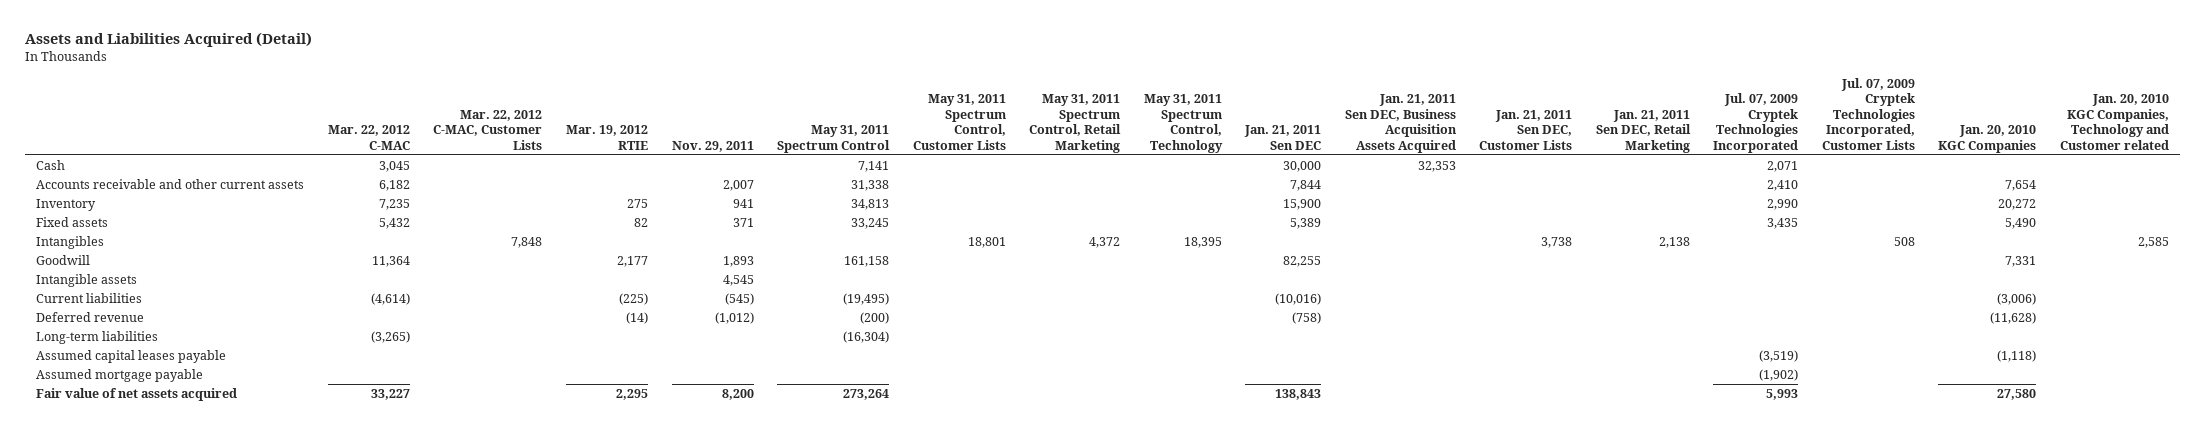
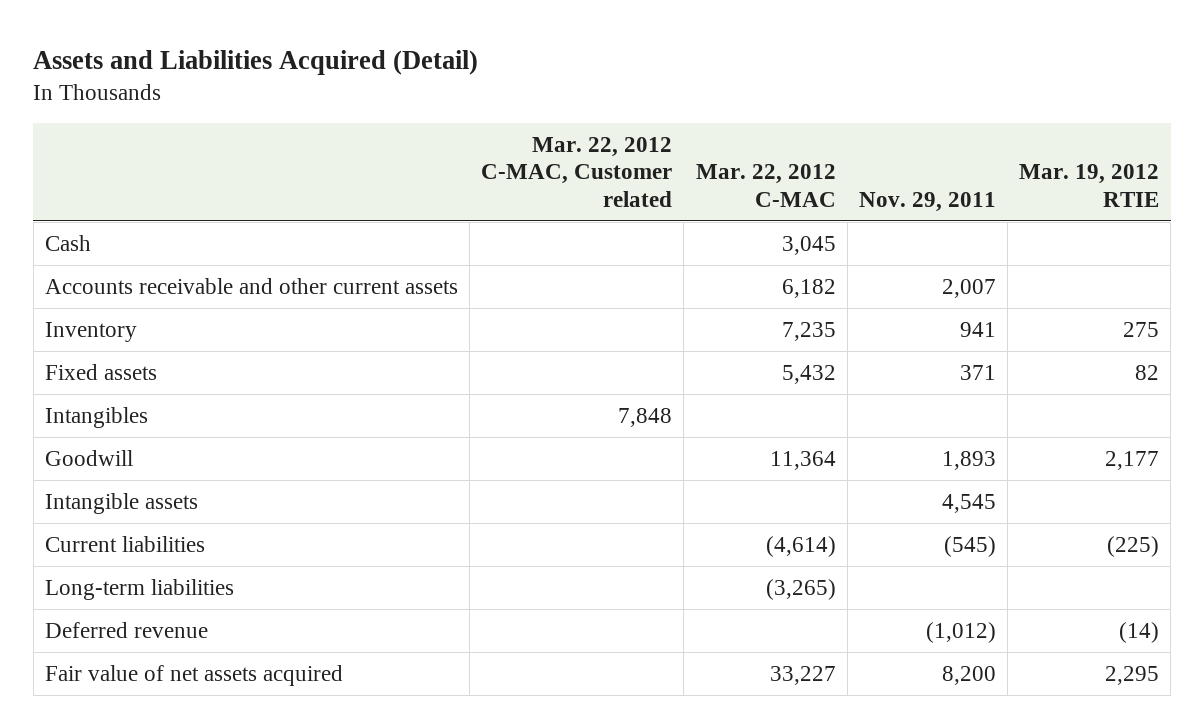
[433,109,543,150] Mar. 22, 2012 C-MAC, Customer Lists -> none
[777,125,891,153] May 31, 2011 Spectrum Control -> none
[912,94,1006,150] May 31, 2011 Spectrum Control, Customer Lists -> none
[1029,94,1122,153] May 31, 2011 Spectrum Control, Retail Marketing -> none
[1143,94,1223,153] May 31, 2011 Spectrum Control, Technology -> none
[1244,125,1322,150] Jan. 21, 2011 Sen DEC -> none
[1344,94,1457,153] Jan. 21, 2011 Sen DEC, Business Acquisition Assets Acquired -> none
[1479,109,1573,150] Jan. 21, 2011 Sen DEC, Customer Lists -> none
[1595,109,1691,153] Jan. 21, 2011 Sen DEC, Retail Marketing -> none
[1713,93,1799,153] Jul. 07, 2009 Cryptek Technologies Incorporated -> none
[1821,77,1915,150] Jul. 07, 2009 Cryptek Technologies Incorporated, Customer Lists -> none
[1938,125,2037,153] Jan. 20, 2010 KGC Companies -> none
[2059,94,2169,150] Jan. 20, 2010 KGC Companies, Technology and Customer related -> none
none -> [481,137,673,207] Mar. 22, 2012 C-MAC, Customer related
[36,350,227,364] Assumed capital leases payable -> none
[36,369,204,383] Assumed mortgage payable -> none
[36,312,145,323] Deferred revenue -> [45,621,209,638] Deferred revenue

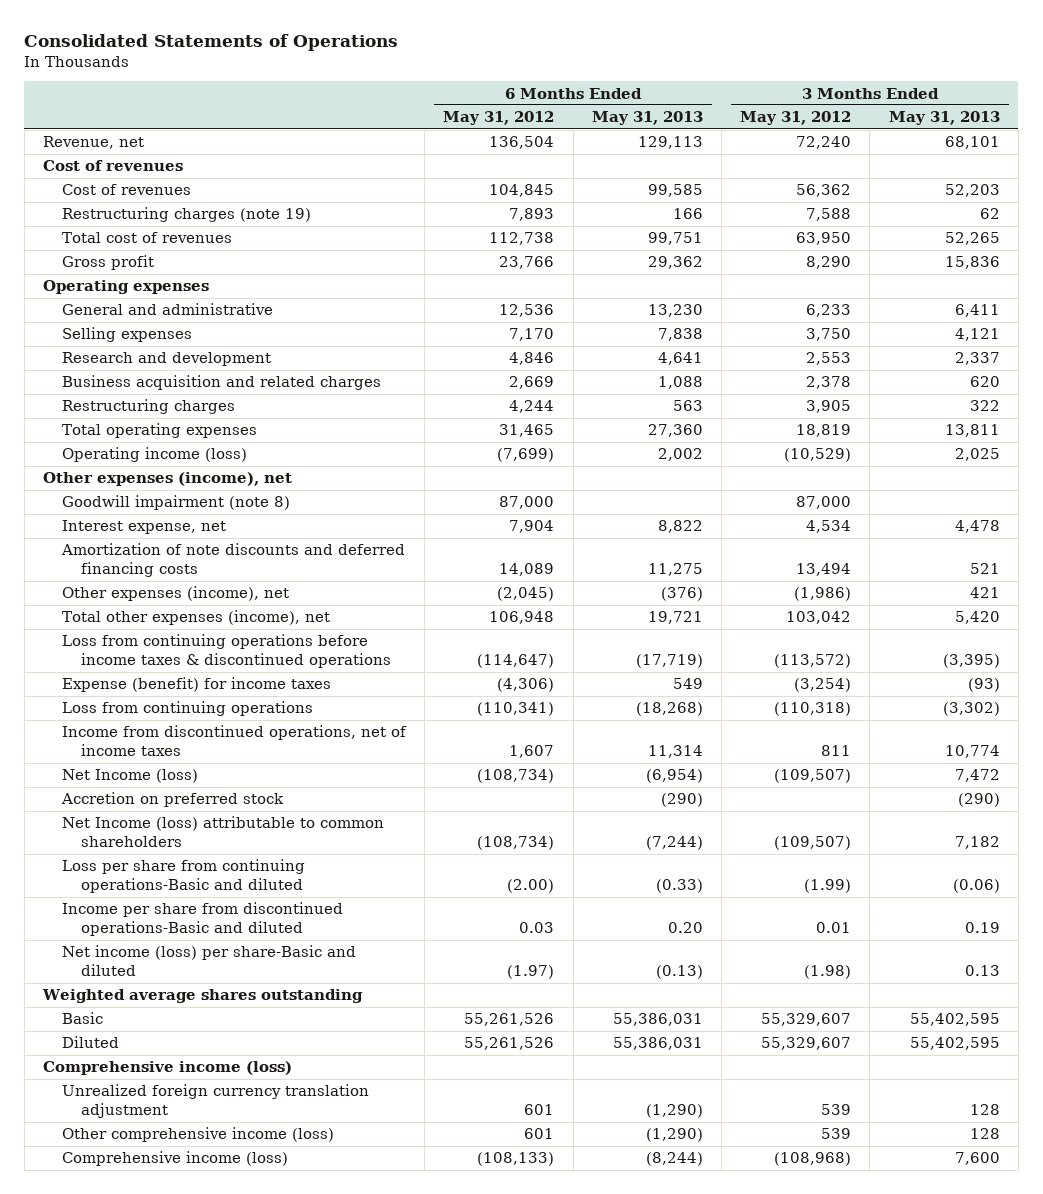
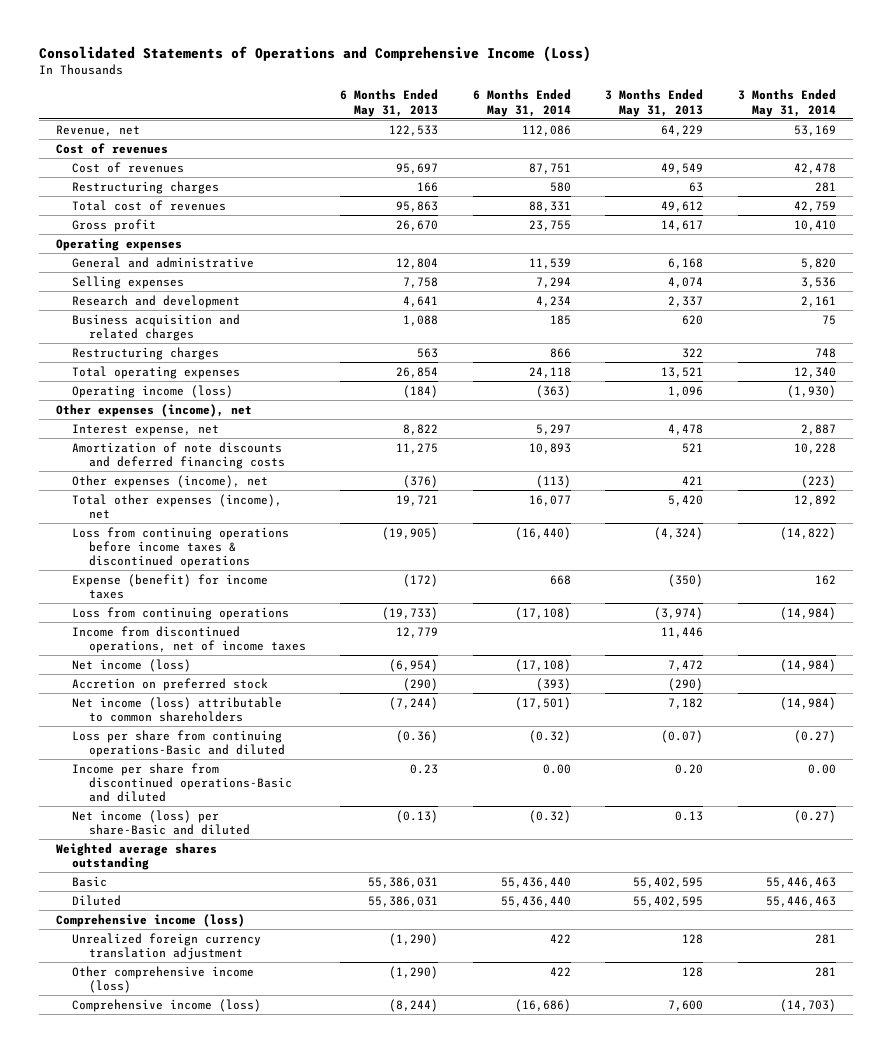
[24,34,399,52] Consolidated Statements of Operations -> [38,45,591,62] Consolidated Statements of Operations and Comprehensive Income (Loss)
[443,111,555,126] May 31, 2012 -> none
[740,111,852,126] May 31, 2012 -> none
none -> [472,89,571,117] 6 Months Ended May 31, 2014
none -> [737,89,836,117] 3 Months Ended May 31, 2014
[637,136,703,150] 129,113 -> [389,124,439,136] 122,533
[944,136,1000,150] 68,101 -> [661,124,704,136] 64,229
[647,184,703,198] 99,585 -> [396,162,439,174] 95,697
[944,184,1000,198] 52,203 -> [661,162,704,174] 49,549
[61,207,311,223] Restructuring charges (note 19) -> [72,180,220,194] Restructuring charges
[979,208,1000,220] 62 -> [689,181,704,192] 63
[647,232,703,246] 99,751 -> [396,200,439,212] 95,863
[944,232,1000,246] 52,265 -> [661,200,704,212] 49,612
[647,256,703,270] 29,362 -> [396,219,439,231] 26,670
[944,256,1000,270] 15,836 -> [661,219,704,231] 14,617
[647,304,703,318] 13,230 -> [396,257,439,269] 12,804
[954,304,1000,318] 6,411 -> [668,257,704,269] 6,168
[657,328,703,342] 7,838 -> [403,276,439,288] 7,758
[954,328,1000,342] 4,121 -> [668,276,704,288] 4,074
[647,424,703,438] 27,360 -> [396,366,439,378] 26,854
[944,424,1000,438] 13,811 -> [661,366,704,378] 13,521
[657,448,703,462] 2,002 -> [403,384,439,398] (184)
[954,448,1000,462] 2,025 -> [668,385,704,397] 1,096
[61,495,290,511] Goodwill impairment (note 8) -> none
[635,654,703,669] (17,719) -> [382,526,439,540] (19,905)
[942,654,1000,669] (3,395) -> [654,526,704,540] (4,324)
[672,678,703,690] 549 -> [403,573,439,587] (172)
[967,678,1000,693] (93) -> [668,573,704,587] (350)
[635,702,703,717] (18,268) -> [382,606,439,620] (19,733)
[942,702,1000,717] (3,302) -> [654,606,704,620] (3,974)
[647,745,703,759] 11,314 -> [396,626,439,638] 12,779
[944,745,1000,759] 10,774 -> [661,626,704,638] 11,446
[61,769,198,784] Net Income (loss) -> [72,658,192,672] Net income (loss)
[61,816,384,848] Net Income (loss) attributable to common shareholders -> [72,696,283,722] Net income (loss) attributable to common shareholders
[655,879,703,894] (0.33) -> [396,729,439,743] (0.36)
[952,879,1000,894] (0.06) -> [661,729,704,743] (0.07)
[667,922,703,934] 0.20 -> [410,763,439,774] 0.23
[964,922,1000,934] 0.19 -> [675,763,704,774] 0.20

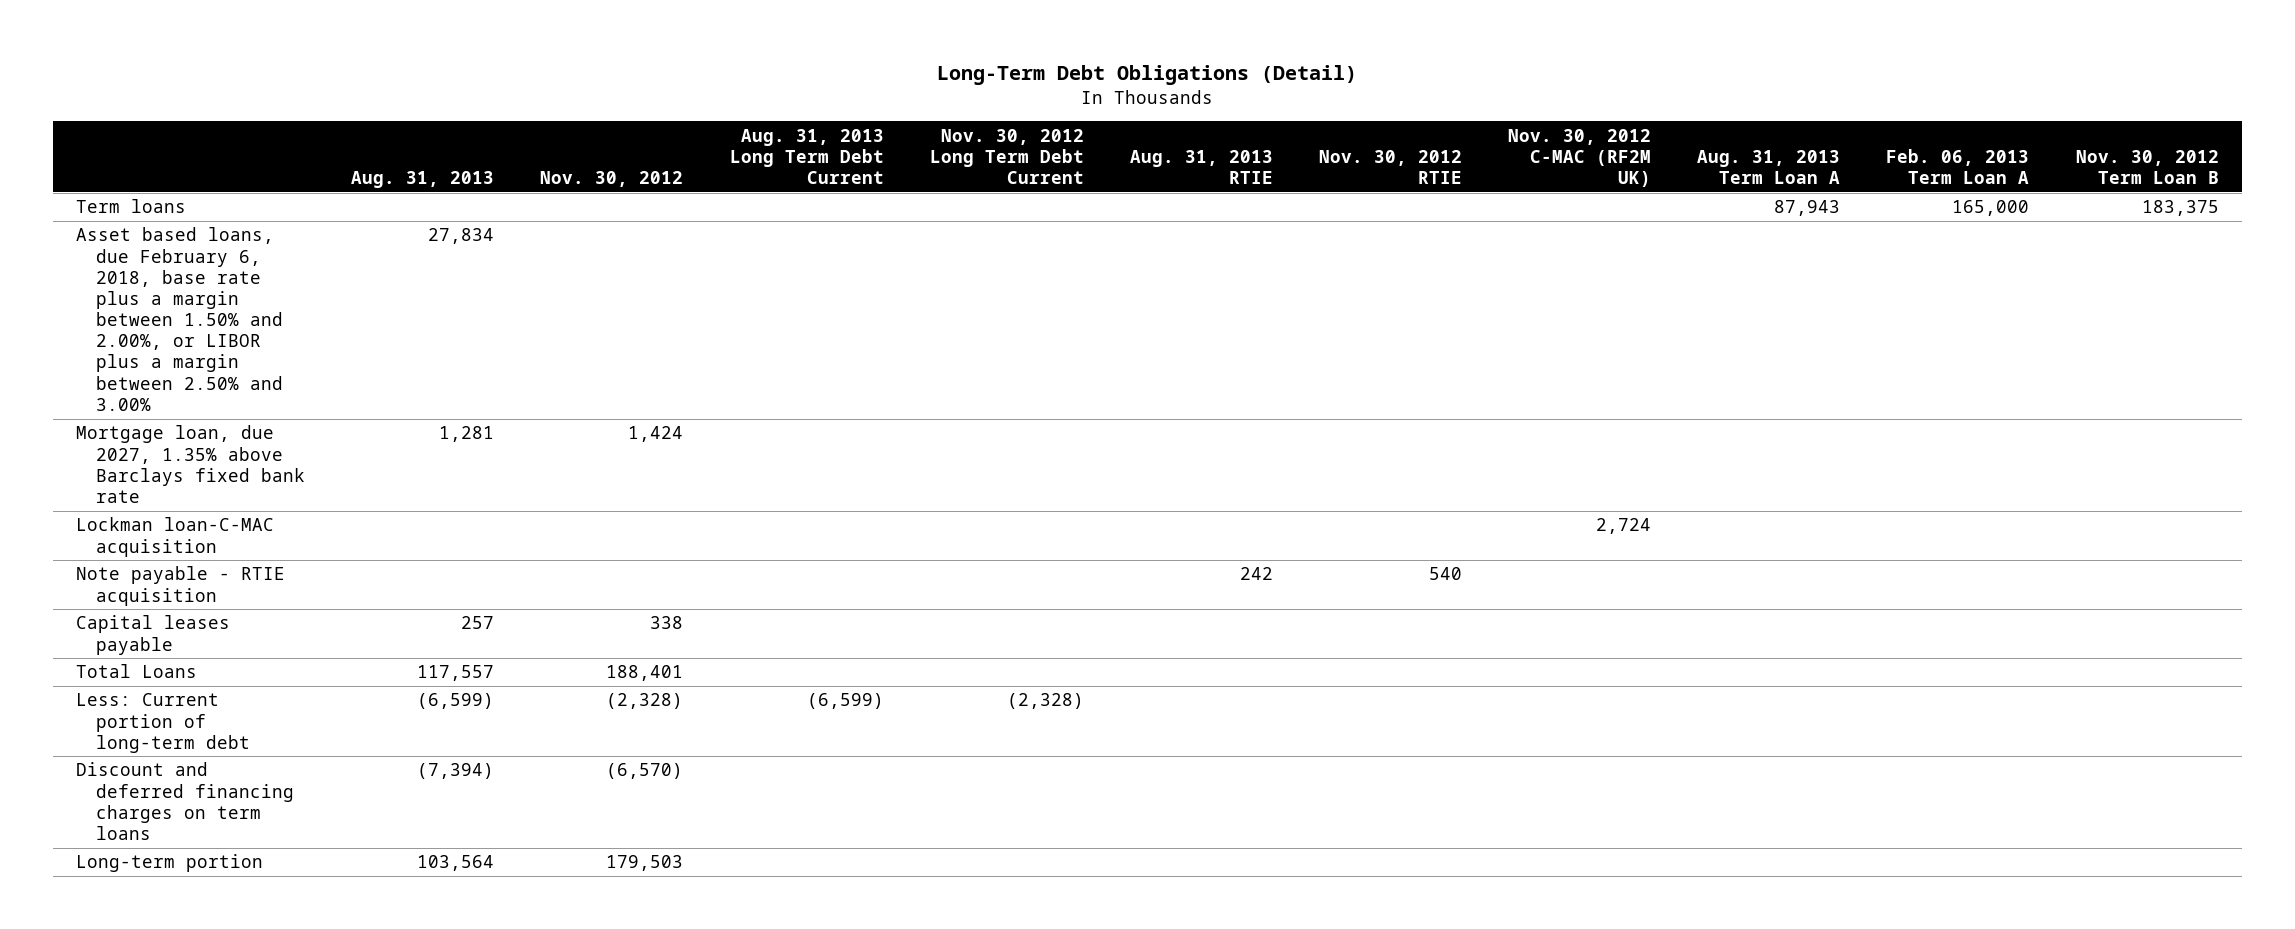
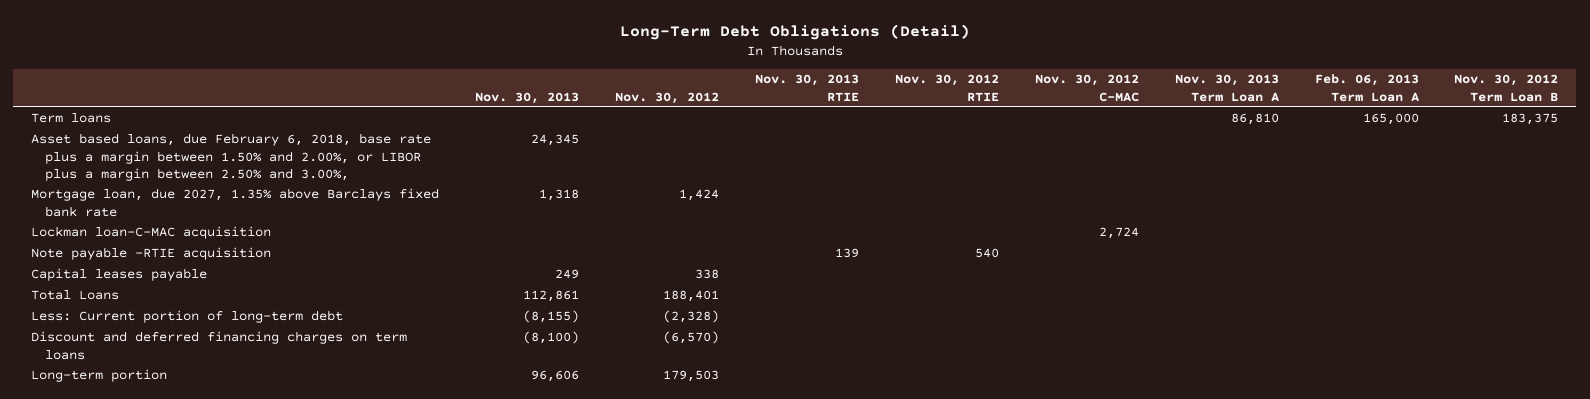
[351,171,495,189] Aug. 31, 2013 -> none
[729,128,884,185] Aug. 31, 2013 Long Term Debt Current -> none
[929,128,1084,185] Nov. 30, 2012 Long Term Debt Current -> none
[1129,149,1273,185] Aug. 31, 2013 RTIE -> none
[1508,128,1652,188] Nov. 30, 2012 C-MAC (RF2M UK) -> none
[1697,149,1841,185] Aug. 31, 2013 Term Loan A -> none
none -> [475,91,580,104] Nov. 30, 2013
none -> [755,74,860,102] Nov. 30, 2013 RTIE
none -> [1034,74,1139,102] Nov. 30, 2012 C-MAC
none -> [1174,74,1279,102] Nov. 30, 2013 Term Loan A
[76,227,284,411] Asset based loans, due February 6, 2018, base rate plus a margin between 1.50% and 2.00%, or LIBOR plus a margin between 2.50% and 3.00% -> [31,133,432,181] Asset based loans, due February 6, 2018, base rate plus a margin between 1.50% and 2.00%, or LIBOR plus a margin between 2.50% and 3.00%,
[76,566,286,606] Note payable - RTIE acquisition -> [31,247,272,261] Note payable -RTIE acquisition

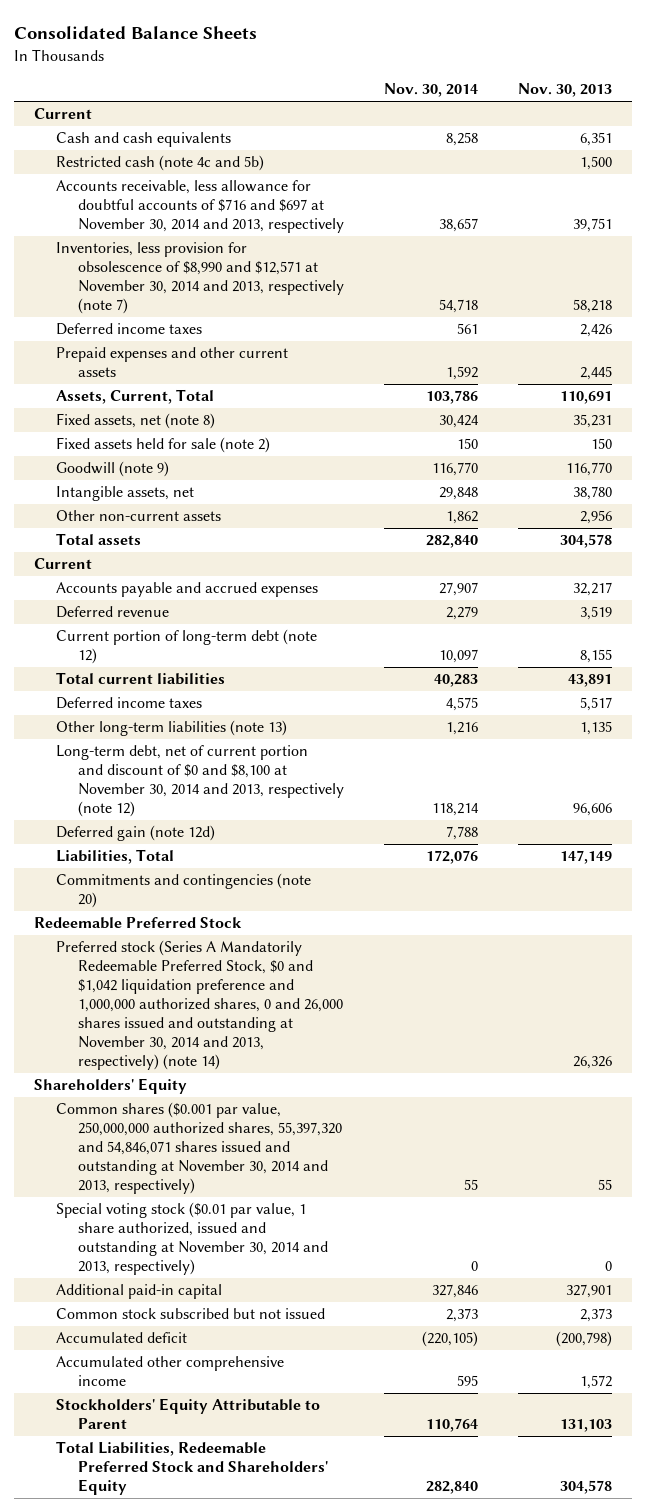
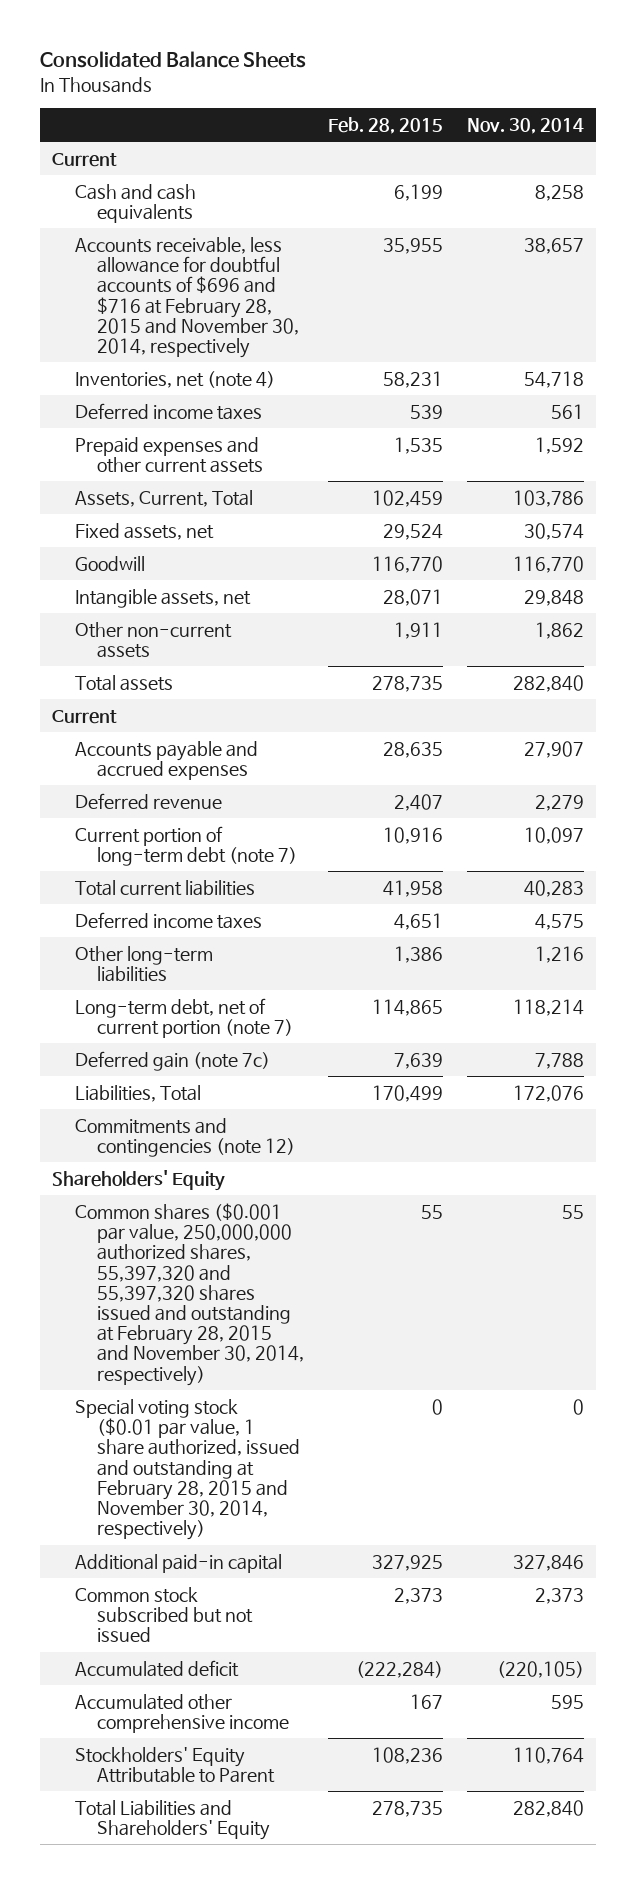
[518,83,613,98] Nov. 30, 2013 -> none
none -> [327,116,443,134] Feb. 28, 2015
[56,155,265,172] Restricted cash (note 4c and 5b) -> none
[56,180,344,234] Accounts receivable, less allowance for doubtful accounts of $716 and $697 at November 30, 2014 and 2013, respectively -> [74,236,299,358] Accounts receivable, less allowance for doubtful accounts of $696 and $716 at February 28, 2015 and November 30, 2014, respectively
[56,242,344,315] Inventories, less provision for obsolescence of $8,990 and $12,571 at November 30, 2014 and 2013, respectively (note 7) -> [74,370,275,388] Inventories, net (note 4)
[56,437,271,454] Fixed assets held for sale (note 2) -> none
[56,413,216,430] Fixed assets, net (note 8) -> [74,522,214,540] Fixed assets, net
[439,415,480,429] 30,424 -> [523,522,584,540] 30,574
[56,461,170,478] Goodwill (note 9) -> [74,555,145,571] Goodwill
[56,629,318,665] Current portion of long-term debt (note 12) -> [74,825,297,867] Current portion of long-term debt (note 7)
[56,720,288,737] Other long-term liabilities (note 13) -> [74,945,213,983] Other long-term liabilities
[56,745,344,818] Long-term debt, net of current portion and discount of $0 and $8,100 at November 30, 2014 and 2013, respectively (note 12) -> [74,997,293,1039] Long-term debt, net of current portion (note 7)
[56,825,216,842] Deferred gain (note 12d) -> [74,1050,270,1071] Deferred gain (note 7c)
[34,917,243,930] Redeemable Preferred Stock -> none
[56,940,343,1071] Preferred stock (Series A Mandatorily Redeemable Preferred Stock, $0 and $1,042 liquidation preference and 1,000,000 authorized shares, 0 and 26,000 shares issued and outstanding at November 30, 2014 and 2013, respectively) (note 14) -> none
[56,873,312,909] Commitments and contingencies (note 20) -> [74,1117,295,1158] Commitments and contingencies (note 12)
[56,1102,342,1195] Common shares ($0.001 par value, 250,000,000 authorized shares, 55,397,320 and 54,846,071 shares issued and outstanding at November 30, 2014 and 2013, respectively) -> [74,1202,304,1386] Common shares ($0.001 par value, 250,000,000 authorized shares, 55,397,320 and 55,397,320 shares issued and outstanding at February 28, 2015 and November 30, 2014, respectively)
[56,1202,328,1276] Special voting stock ($0.01 par value, 1 share authorized, issued and outstanding at November 30, 2014 and 2013, respectively) -> [74,1398,300,1541] Special voting stock ($0.01 par value, 1 share authorized, issued and outstanding at February 28, 2015 and November 30, 2014, respectively)
[56,1441,328,1496] Total Liabilities, Redeemable Preferred Stock and Shareholders' Equity -> [74,1799,270,1841] Total Liabilities and Shareholders' Equity

